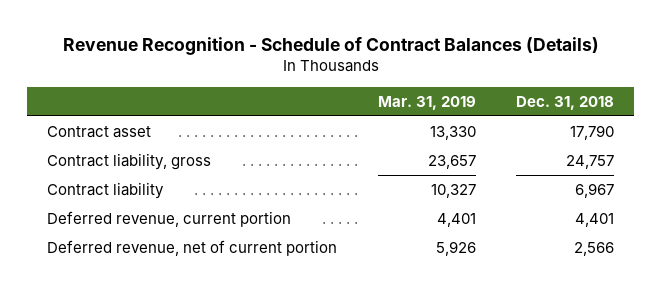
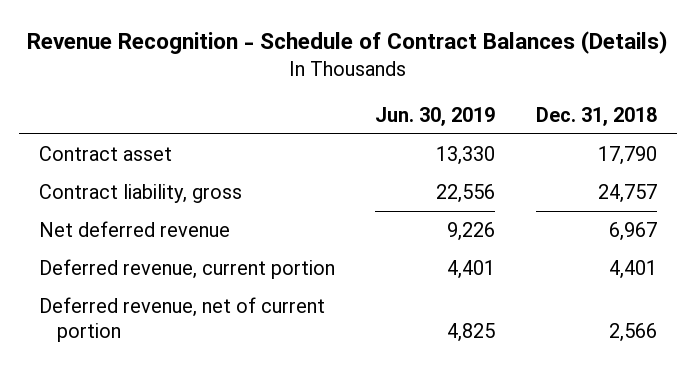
[377,95,476,110] Mar. 31, 2019 -> none
none -> [375,106,496,126] Jun. 30, 2019
[47,182,165,200] Contract liability -> [38,220,230,237] Net deferred revenue

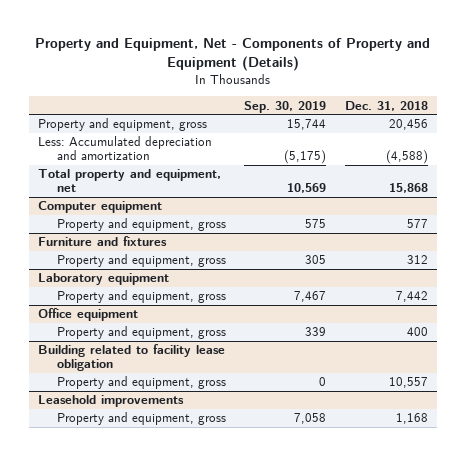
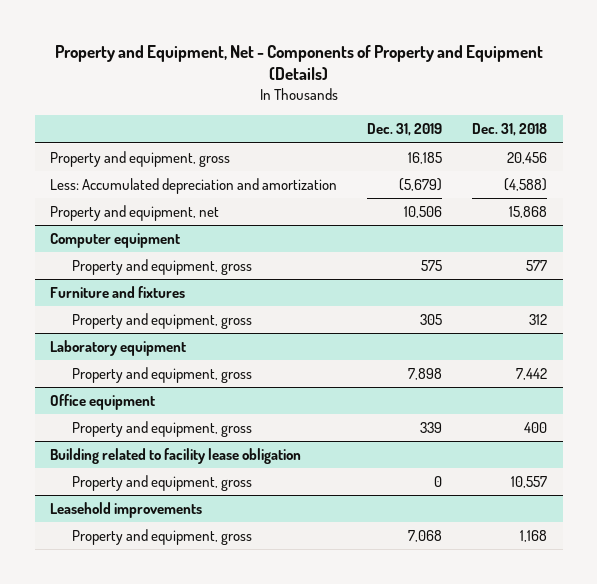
[244,100,327,113] Sep. 30, 2019 -> none
none -> [367,123,443,137] Dec. 31, 2019
[38,169,222,193] Total property and equipment, net -> [49,205,219,222] Property and equipment, net

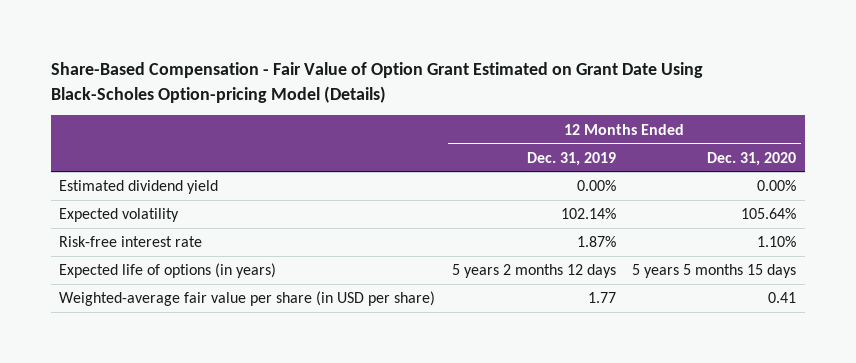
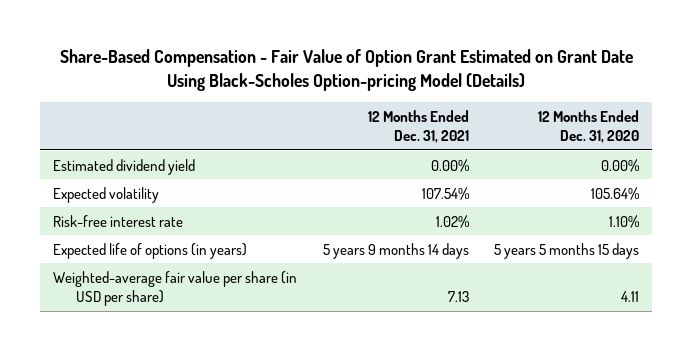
[526,151,616,166] Dec. 31, 2019 -> none
none -> [367,109,469,143] 12 Months Ended Dec. 31, 2021
[768,292,797,304] 0.41 -> [621,290,640,302] 4.11

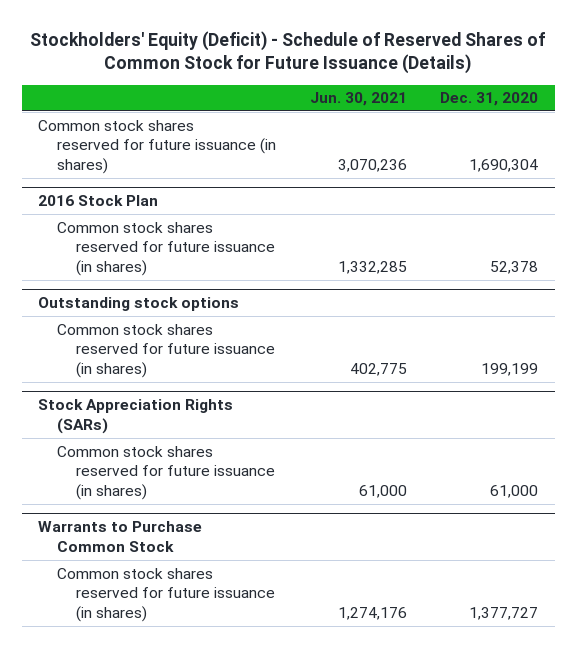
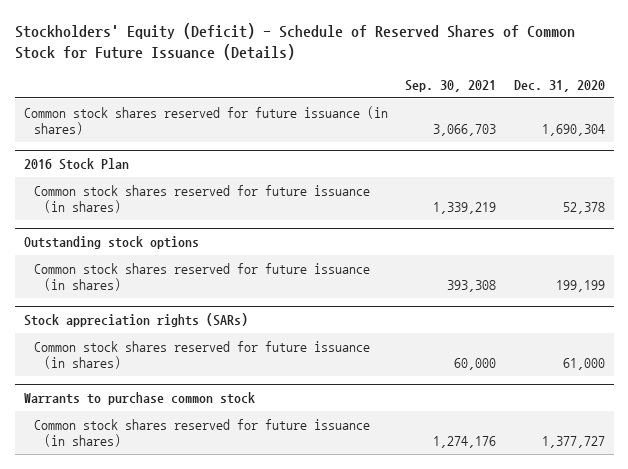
[309,92,407,107] Jun. 30, 2021 -> none
none -> [405,79,497,92] Sep. 30, 2021
[38,399,234,435] Stock Appreciation Rights (SARs) -> [23,312,248,327] Stock appreciation rights (SARs)
[38,521,203,553] Warrants to Purchase Common Stock -> [23,391,255,405] Warrants to purchase common stock

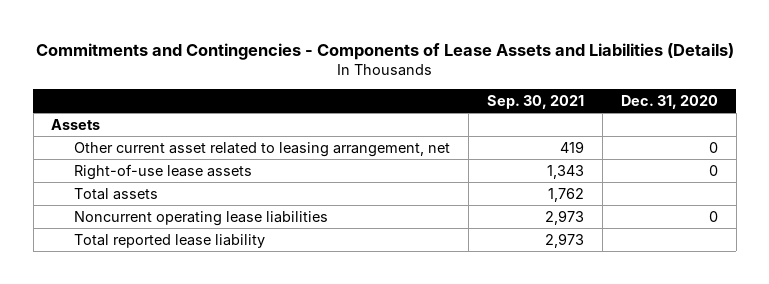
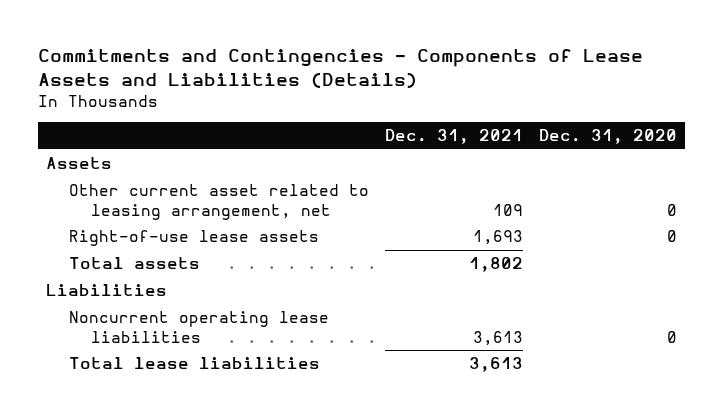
[487,95,585,110] Sep. 30, 2021 -> none
none -> [384,129,523,145] Dec. 31, 2021
none -> [46,284,168,297] Liabilities
[74,233,266,248] Total reported lease liability -> [68,357,320,370] Total lease liabilities

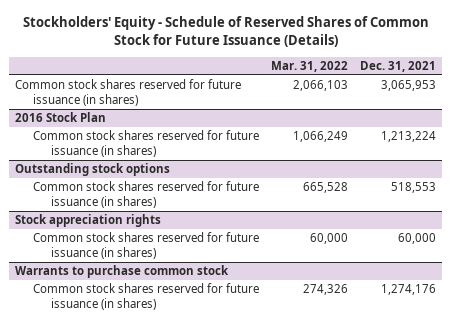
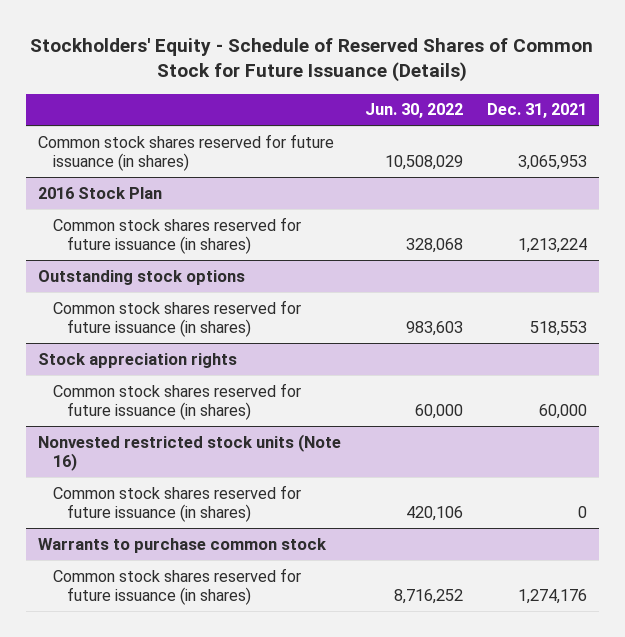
[271,60,349,72] Mar. 31, 2022 -> none
none -> [364,103,463,119] Jun. 30, 2022
none -> [37,433,341,472] Nonvested restricted stock units (Note 16)
none -> [52,484,301,523] Common stock shares reserved for future issuance (in shares)

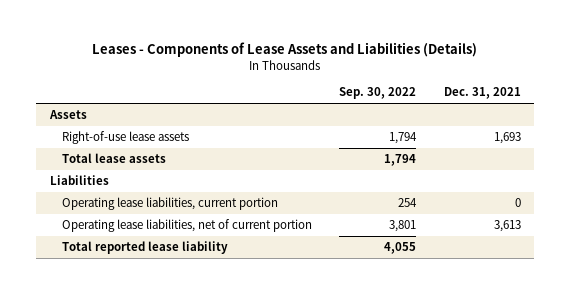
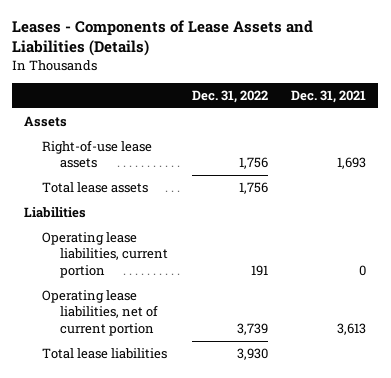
[339,87,417,100] Sep. 30, 2022 -> none
none -> [191,89,268,103] Dec. 31, 2022
[61,241,228,255] Total reported lease liability -> [42,348,168,360] Total lease liabilities

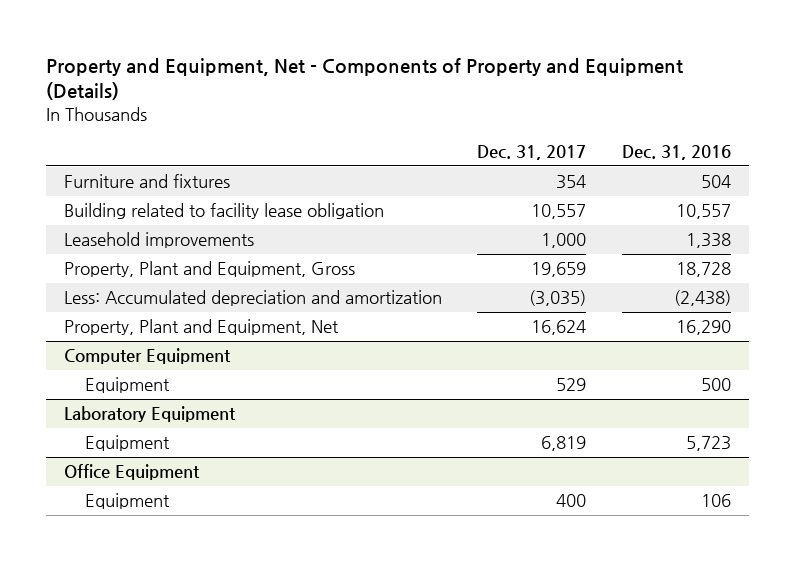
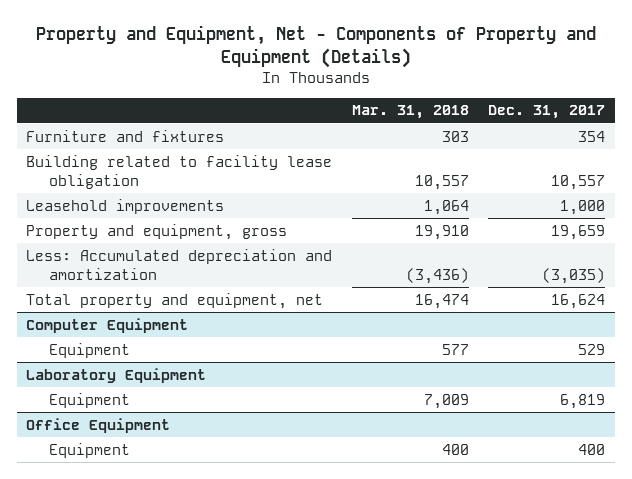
[621,144,731,160] Dec. 31, 2016 -> none
none -> [351,105,469,120] Mar. 31, 2018
[63,261,355,278] Property, Plant and Equipment, Gross -> [26,223,288,240] Property and equipment, gross
[63,319,339,336] Property, Plant and Equipment, Net -> [26,292,324,309] Total property and equipment, net

